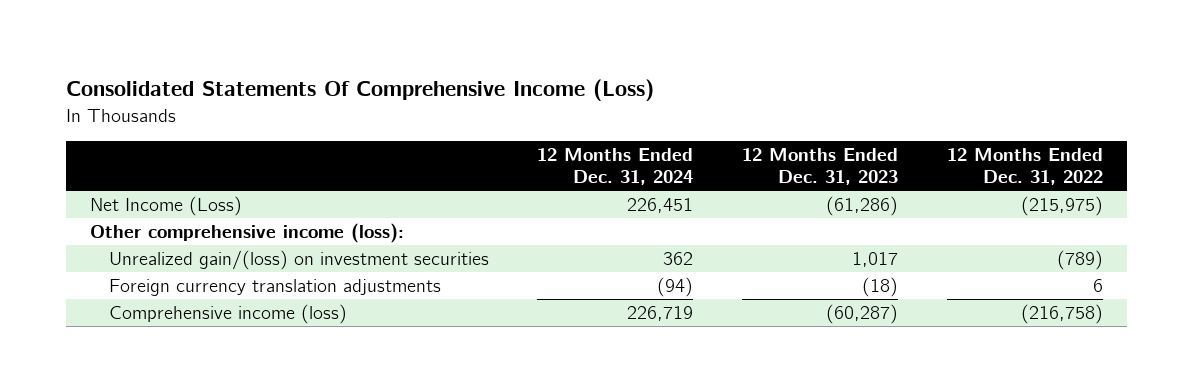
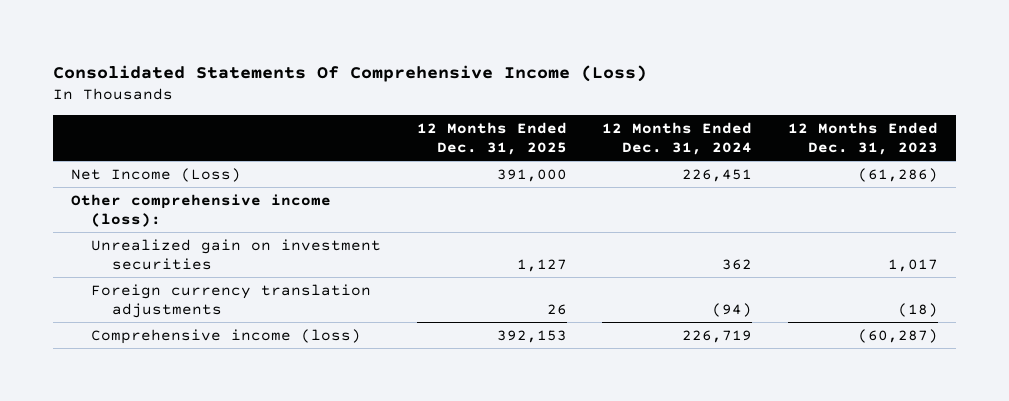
[946,147,1103,186] 12 Months Ended Dec. 31, 2022 -> none
none -> [416,121,567,156] 12 Months Ended Dec. 31, 2025
[108,250,489,271] Unrealized gain/(loss) on investment securities -> [91,238,382,270] Unrealized gain on investment securities

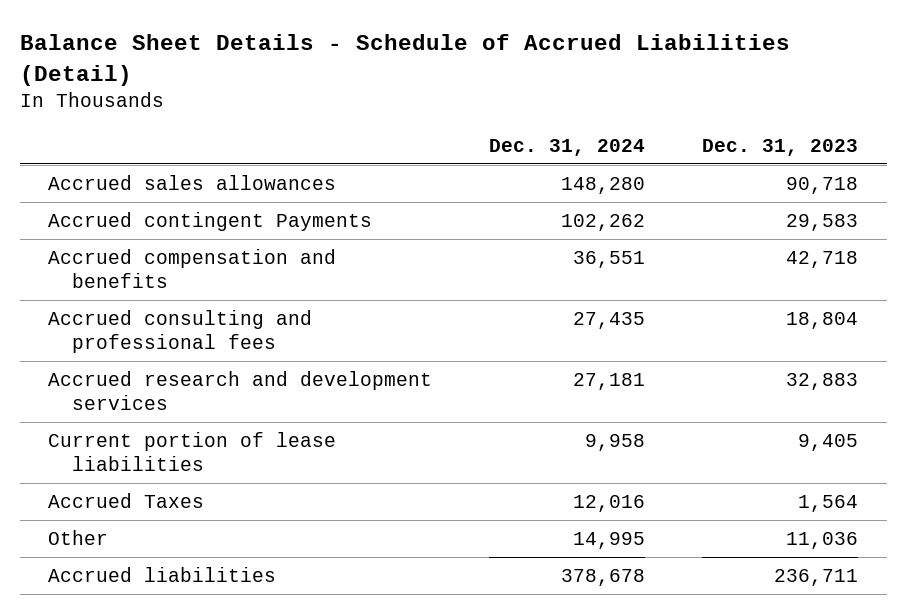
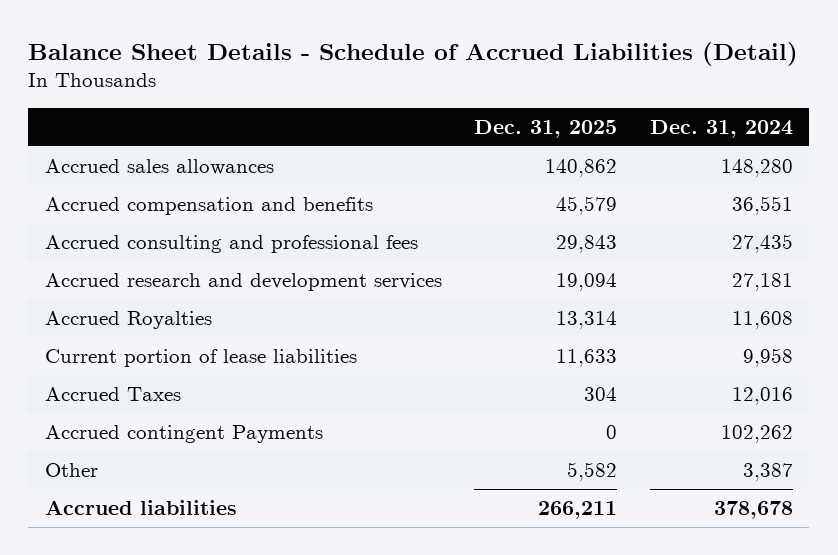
[702,138,859,156] Dec. 31, 2023 -> none
none -> [474,119,618,138] Dec. 31, 2025
none -> [44,311,212,330] Accrued Royalties
[48,211,373,231] Accrued contingent Payments -> [44,425,323,444] Accrued contingent Payments
[573,531,646,549] 14,995 -> [743,463,794,482] 3,387

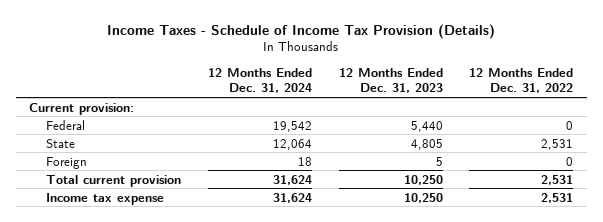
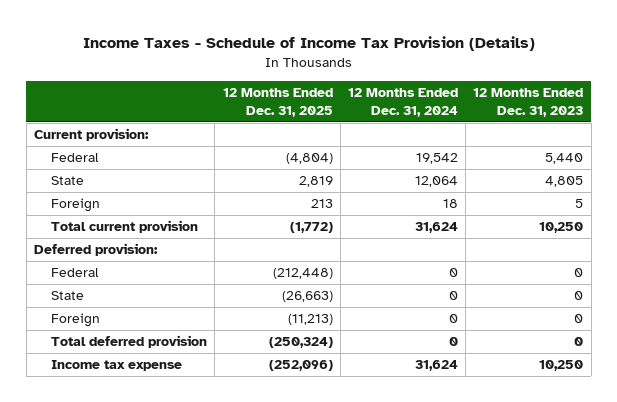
[469,68,574,94] 12 Months Ended Dec. 31, 2022 -> none
none -> [222,88,333,118] 12 Months Ended Dec. 31, 2025
none -> [34,243,159,257] Deferred provision:
none -> [51,268,100,278] Federal
none -> [51,291,85,301] State
none -> [51,313,101,328] Foreign
none -> [51,335,208,349] Total deferred provision

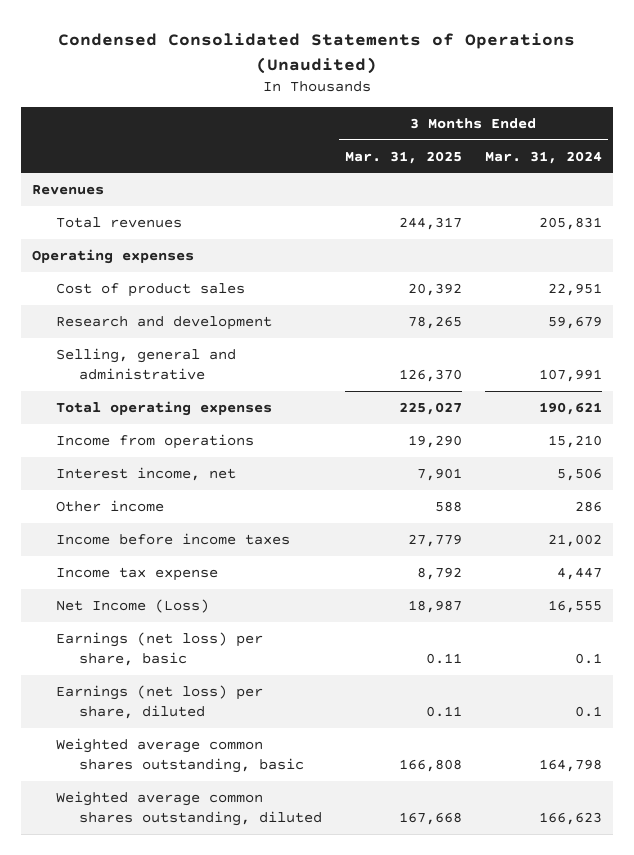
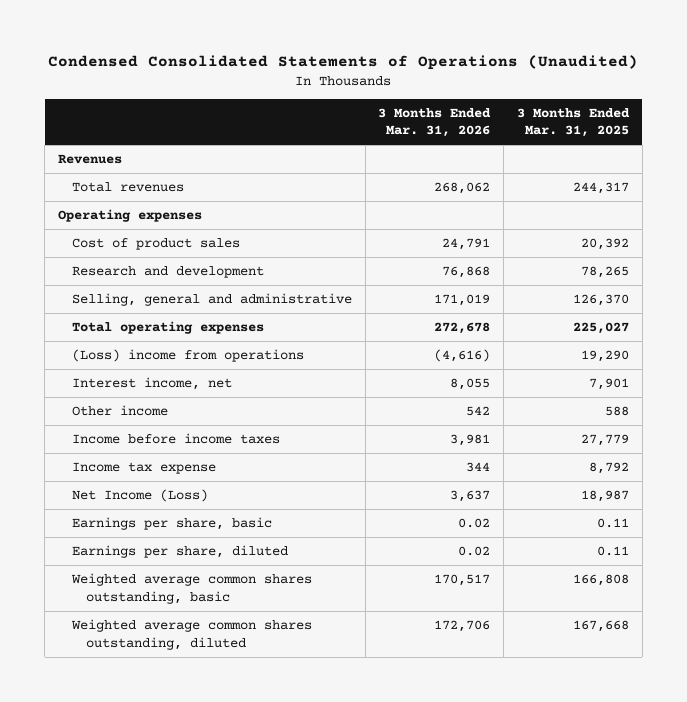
[484,150,602,164] Mar. 31, 2024 -> none
none -> [378,107,492,138] 3 Months Ended Mar. 31, 2026
[55,434,254,450] Income from operations -> [71,349,304,363] (Loss) income from operations
[55,632,263,667] Earnings (net loss) per share, basic -> [71,517,272,531] Earnings per share, basic
[55,685,263,720] Earnings (net loss) per share, diluted -> [71,545,288,559] Earnings per share, diluted

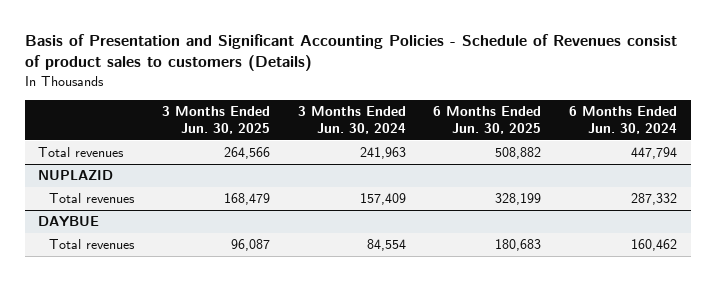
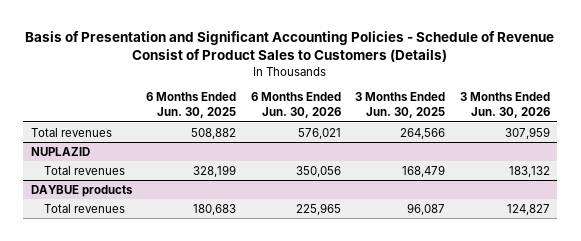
[24,33,677,72] Basis of Presentation and Significant Accounting Policies - Schedule of Revenues consist of product sales to customers (Details) -> [25,30,555,62] Basis of Presentation and Significant Accounting Policies - Schedule of Revenue Consist of Product Sales to Customers (Details)
[297,106,406,134] 3 Months Ended Jun. 30, 2024 -> none
[568,106,677,134] 6 Months Ended Jun. 30, 2024 -> none
none -> [250,92,341,119] 6 Months Ended Jun. 30, 2026
none -> [460,92,551,119] 3 Months Ended Jun. 30, 2026
[38,216,100,227] DAYBUE -> [30,184,133,197] DAYBUE products

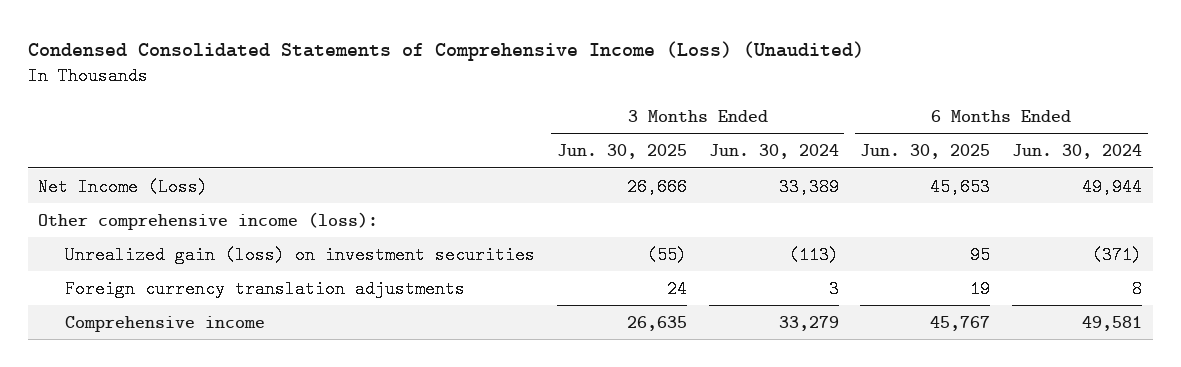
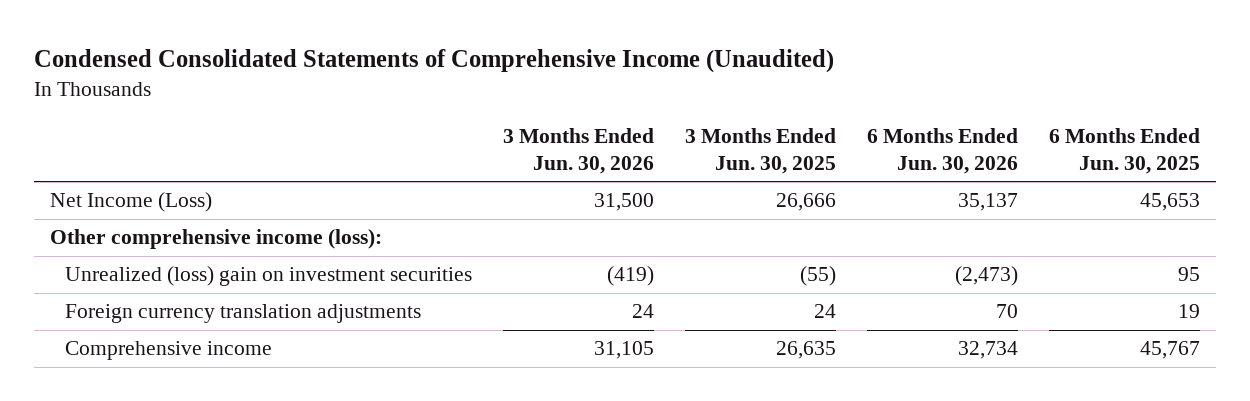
[27,40,864,61] Condensed Consolidated Statements of Comprehensive Income (Loss) (Unaudited) -> [34,49,835,74] Condensed Consolidated Statements of Comprehensive Income (Unaudited)
[708,144,839,160] Jun. 30, 2024 -> none
[1012,144,1143,160] Jun. 30, 2024 -> none
none -> [503,127,655,174] 3 Months Ended Jun. 30, 2026
none -> [867,127,1019,174] 6 Months Ended Jun. 30, 2026
[65,245,536,264] Unrealized gain (loss) on investment securities -> [64,266,472,287] Unrealized (loss) gain on investment securities

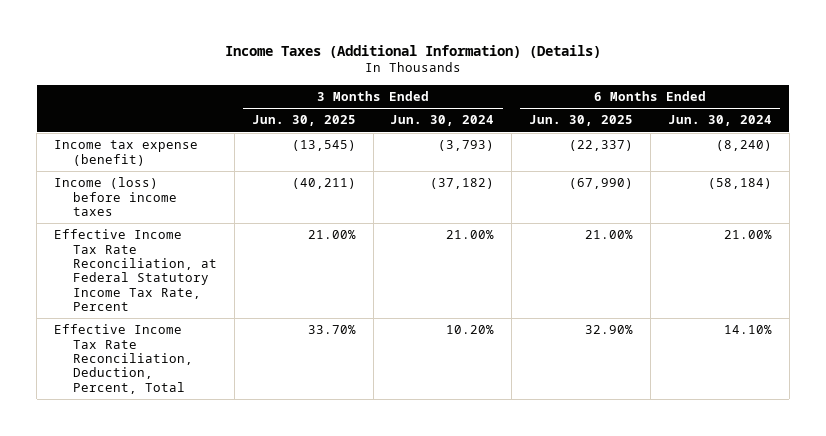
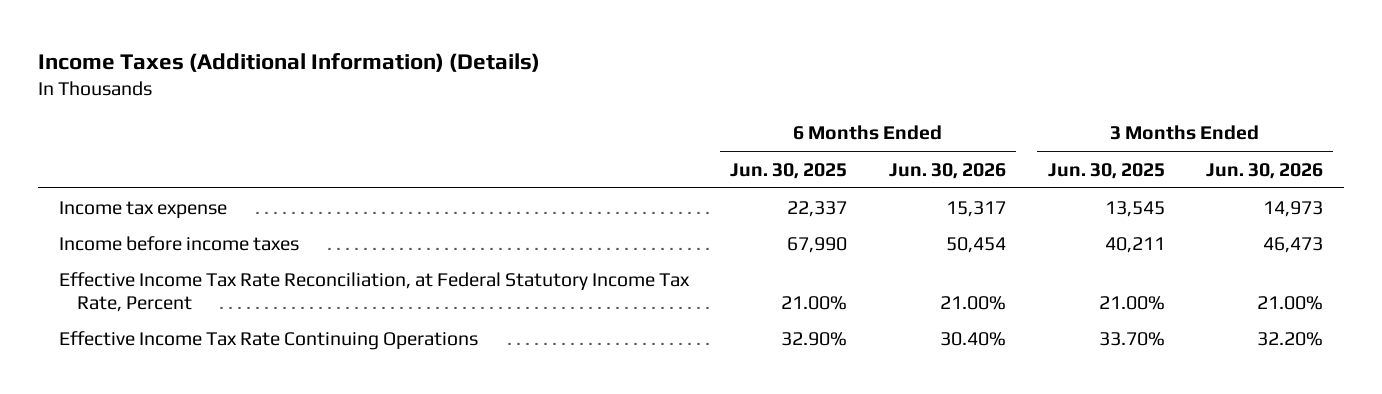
[390,115,495,127] Jun. 30, 2024 -> none
[667,115,772,127] Jun. 30, 2024 -> none
none -> [889,162,1007,179] Jun. 30, 2026
none -> [1206,162,1324,179] Jun. 30, 2026
[53,140,198,166] Income tax expense (benefit) -> [58,200,227,219] Income tax expense
[291,140,356,152] (13,545) -> [1104,200,1165,217] 13,545
[569,140,634,152] (22,337) -> [787,200,848,217] 22,337
[53,177,178,216] Income (loss) before income taxes -> [58,235,299,251] Income before income taxes
[291,178,356,190] (40,211) -> [1104,236,1165,253] 40,211
[569,178,634,190] (67,990) -> [787,236,848,253] 67,990
[53,324,194,394] Effective Income Tax Rate Reconciliation, Deduction, Percent, Total -> [58,330,478,350] Effective Income Tax Rate Continuing Operations

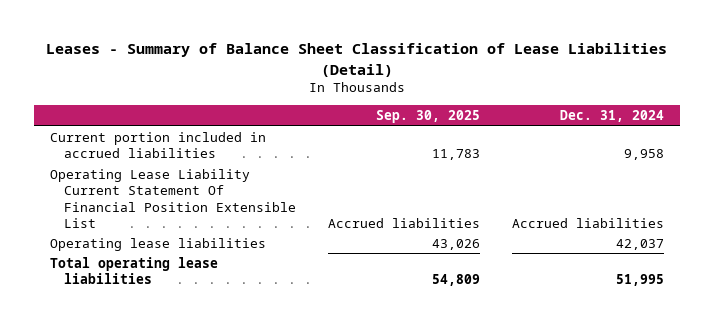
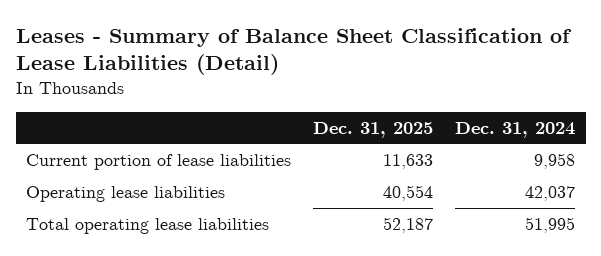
[376,110,481,124] Sep. 30, 2025 -> none
none -> [313,121,434,138] Dec. 31, 2025
[49,168,296,229] Operating Lease Liability Current Statement Of Financial Position Extensible List -> none
[49,131,266,159] Current portion included in accrued liabilities -> [26,153,292,170] Current portion of lease liabilities

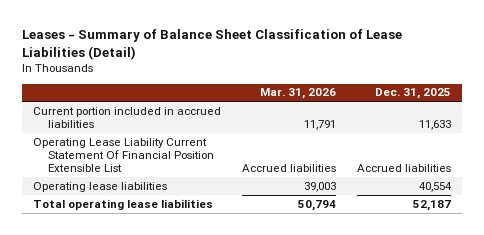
[454,121,575,138] Dec. 31, 2024 -> none
none -> [259,88,336,100] Mar. 31, 2026
[26,153,292,170] Current portion of lease liabilities -> [32,106,221,128] Current portion included in accrued liabilities
none -> [32,137,215,173] Operating Lease Liability Current Statement Of Financial Position Extensible List

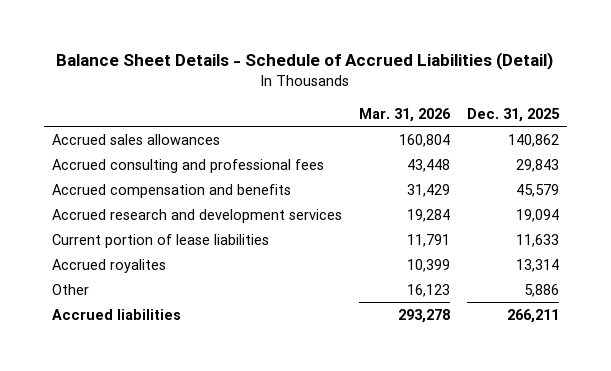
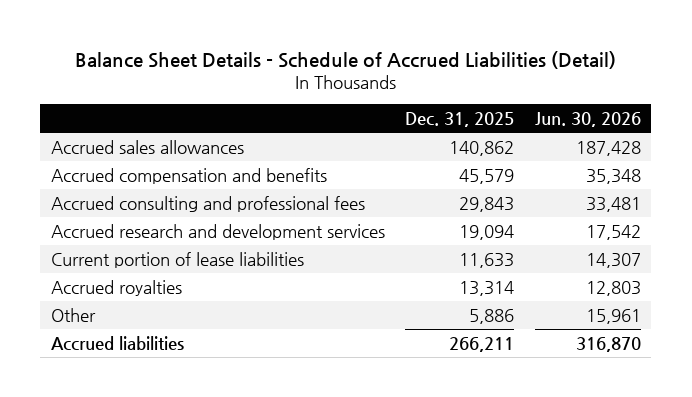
[358,107,451,122] Mar. 31, 2026 -> none
none -> [534,111,641,127] Jun. 30, 2026
[51,158,324,173] Accrued consulting and professional fees -> [50,195,365,212] Accrued consulting and professional fees
[51,258,166,273] Accrued royalites -> [50,279,182,296] Accrued royalties

